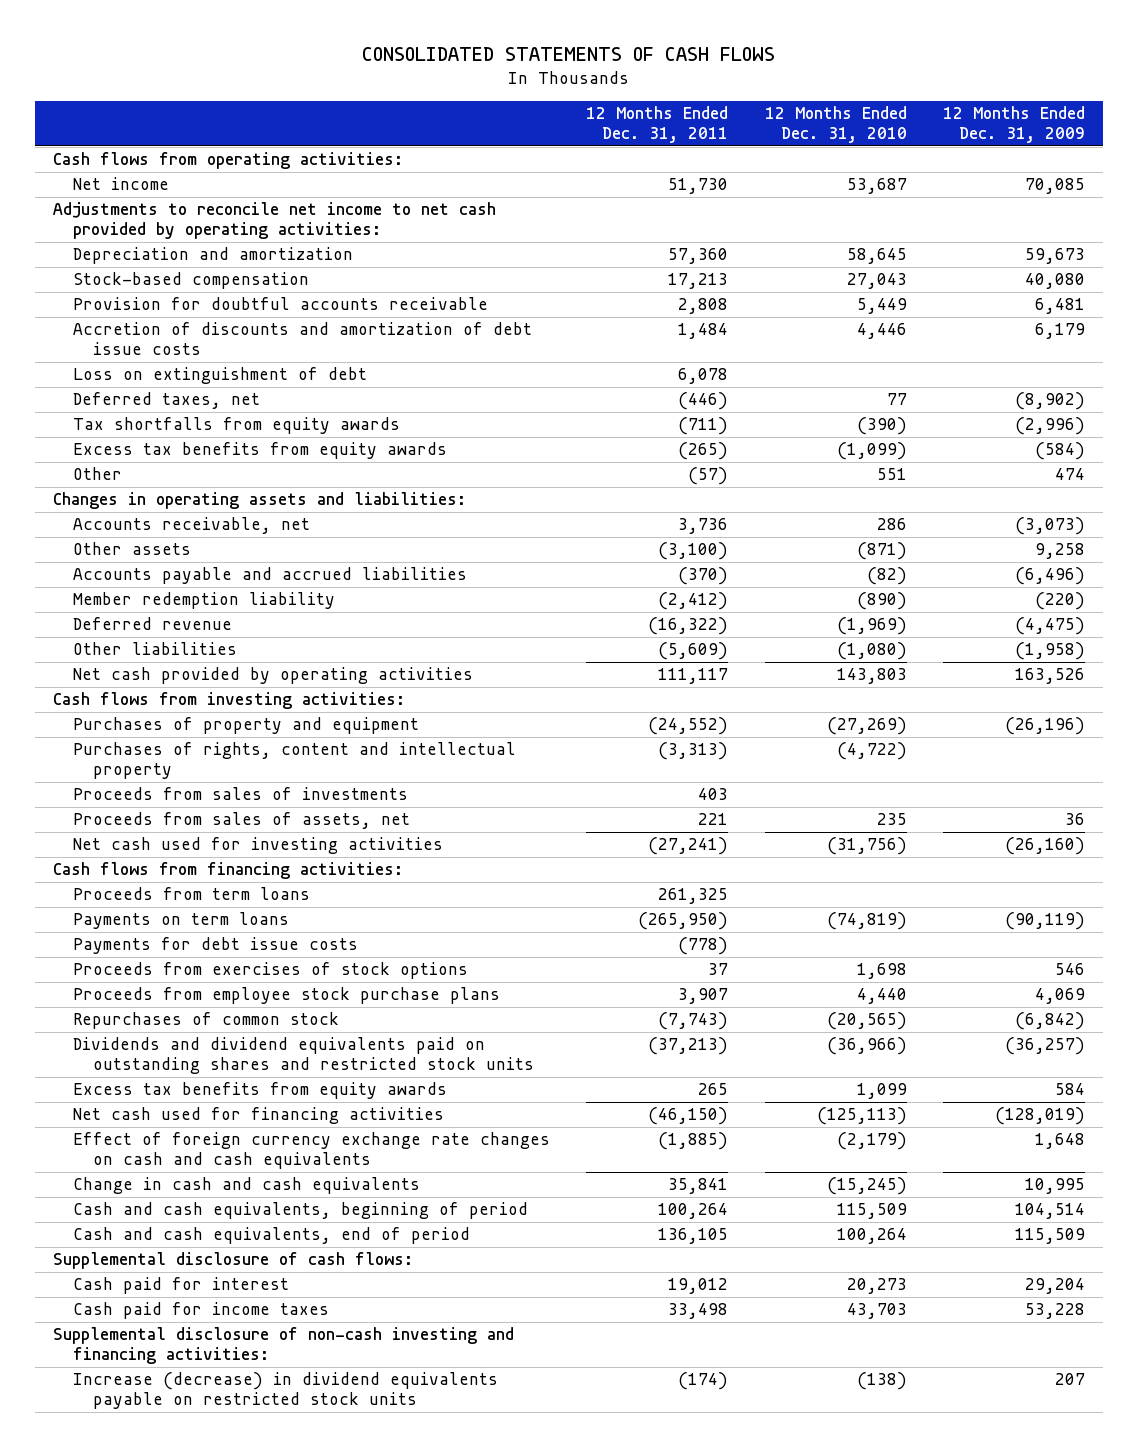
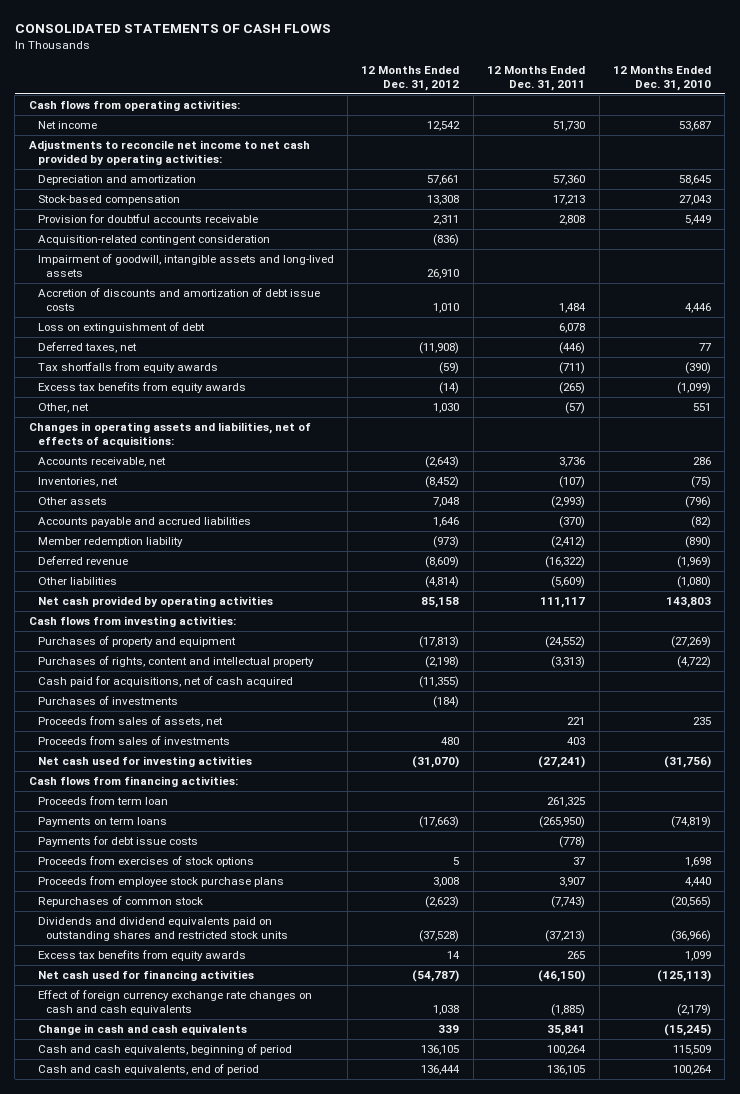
[942,106,1085,144] 12 Months Ended Dec. 31, 2009 -> none
none -> [361,66,460,92] 12 Months Ended Dec. 31, 2012
none -> [37,234,270,245] Acquisition-related contingent consideration
none -> [37,253,334,277] Impairment of goodwill, intangible assets and long-lived assets
[73,467,123,481] Other -> [37,402,89,413] Other, net
[53,492,467,510] Changes in operating assets and liabilities: -> [28,421,311,447] Changes in operating assets and liabilities, net of effects of acquisitions:
none -> [37,476,118,487] Inventories, net
[658,542,729,561] (3,100) -> [551,495,586,508] (2,993)
[856,542,907,561] (871) -> [684,495,711,508] (796)
none -> [37,675,293,687] Cash paid for acquisitions, net of cash acquired
none -> [37,695,178,705] Purchases of investments
[73,787,409,801] Proceeds from sales of investments -> [37,735,230,745] Proceeds from sales of investments
[73,887,311,901] Proceeds from term loans -> [37,795,168,805] Proceeds from term loan
[53,1252,414,1270] Supplemental disclosure of cash flows: -> none
[73,1277,290,1295] Cash paid for interest -> none
[73,1302,330,1320] Cash paid for income taxes -> none
[53,1327,515,1365] Supplemental disclosure of non-cash investing and financing activities: -> none
[73,1372,499,1410] Increase (decrease) in dividend equivalents payable on restricted stock units -> none

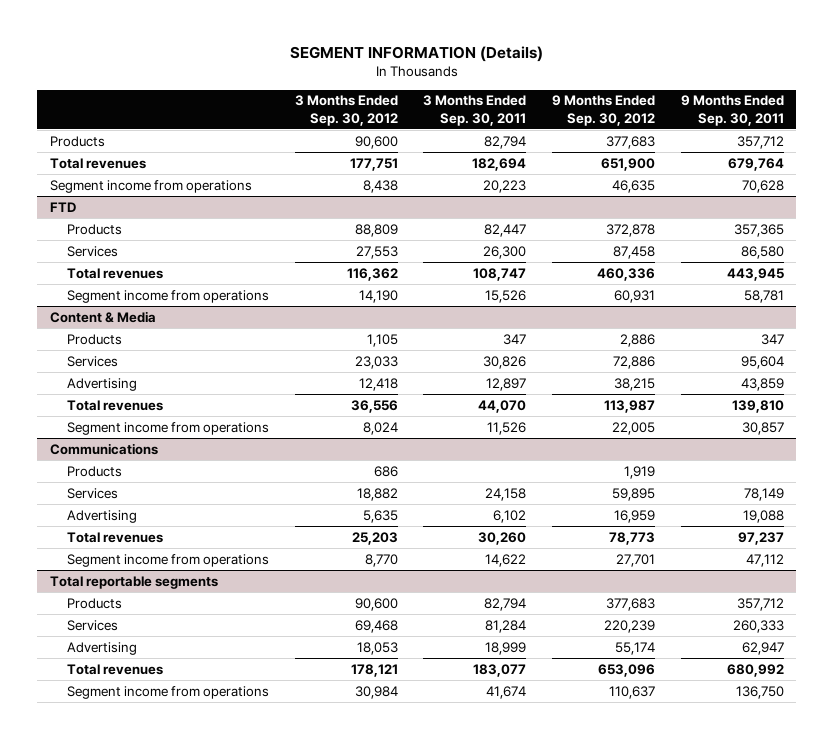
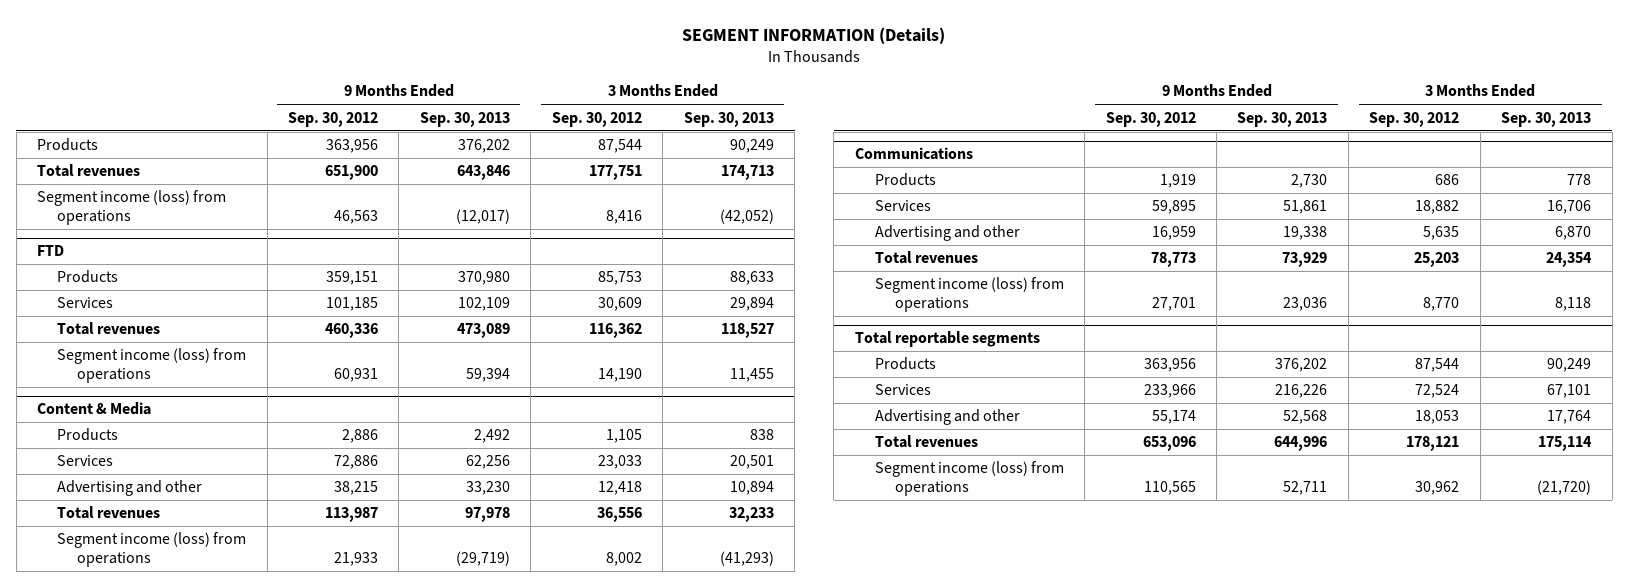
[423,95,527,126] 3 Months Ended Sep. 30, 2011 -> none
[680,95,784,126] 9 Months Ended Sep. 30, 2011 -> none
none -> [419,111,510,127] Sep. 30, 2013
none -> [683,111,774,127] Sep. 30, 2013
[354,135,398,149] 90,600 -> [597,139,642,154] 87,544
[606,135,656,149] 377,683 -> [325,139,378,154] 363,956
[49,179,252,193] Segment income from operations -> [37,190,227,225] Segment income (loss) from operations
[362,179,398,193] 8,438 -> [605,209,642,224] 8,416
[612,179,656,193] 46,635 -> [333,209,378,224] 46,563
[354,223,398,237] 88,809 -> [597,271,642,286] 85,753
[606,223,656,237] 372,878 -> [325,271,378,286] 359,151
[355,245,398,259] 27,553 -> [597,297,642,312] 30,609
[613,245,656,259] 87,458 -> [325,297,378,312] 101,185
[67,289,270,303] Segment income from operations -> [57,348,247,383] Segment income (loss) from operations
[67,377,138,391] Advertising -> [57,480,203,497] Advertising and other
[67,421,270,435] Segment income from operations -> [57,532,247,567] Segment income (loss) from operations
[362,421,398,435] 8,024 -> [605,551,642,566] 8,002
[612,421,656,435] 22,005 -> [333,551,378,566] 21,933
[67,509,138,523] Advertising -> [874,225,1020,242] Advertising and other
[67,553,270,567] Segment income from operations -> [874,277,1064,312] Segment income (loss) from operations
[354,597,398,611] 90,600 -> [1415,358,1460,373] 87,544
[606,597,656,611] 377,683 -> [1143,358,1196,373] 363,956
[354,619,398,633] 69,468 -> [1415,384,1460,399] 72,524
[604,619,656,633] 220,239 -> [1143,384,1196,399] 233,966
[67,641,138,655] Advertising -> [874,409,1020,426] Advertising and other
[67,685,270,699] Segment income from operations -> [874,461,1064,496] Segment income (loss) from operations
[354,685,398,699] 30,984 -> [1415,480,1460,495] 30,962
[609,685,656,699] 110,637 -> [1143,480,1196,495] 110,565

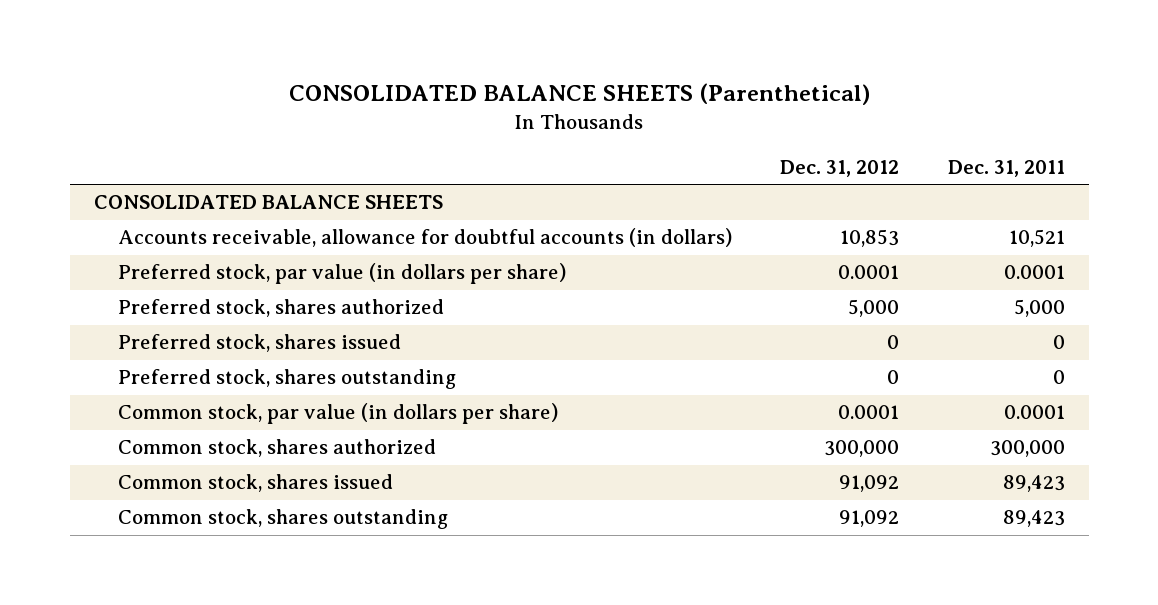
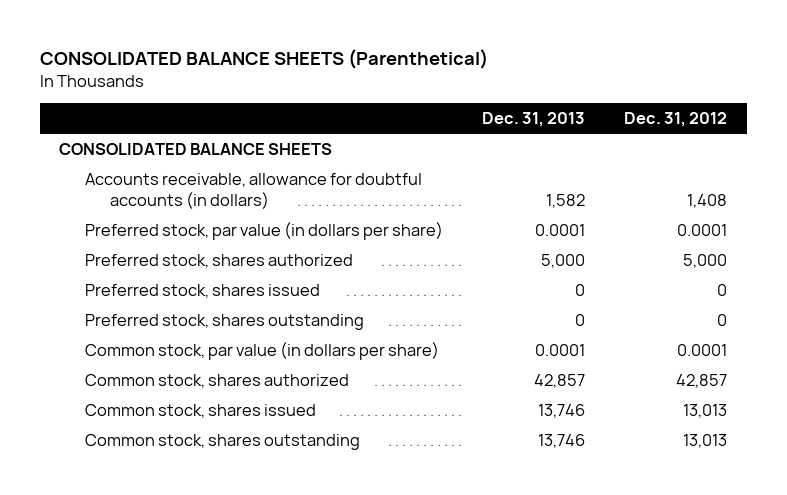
[947,160,1065,178] Dec. 31, 2011 -> none
none -> [482,112,586,128] Dec. 31, 2013
[840,229,900,248] 10,853 -> [687,193,728,208] 1,408
[824,440,900,458] 300,000 -> [676,373,728,388] 42,857
[839,475,900,493] 91,092 -> [683,403,728,418] 13,013
[839,510,900,528] 91,092 -> [683,433,728,448] 13,013

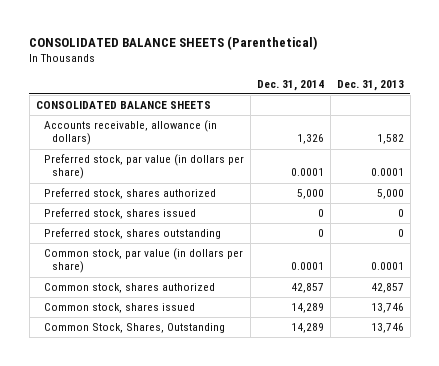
[624,112,728,128] Dec. 31, 2012 -> none
none -> [256,79,324,91] Dec. 31, 2014
[84,172,422,209] Accounts receivable, allowance for doubtful accounts (in dollars) -> [43,120,217,146] Accounts receivable, allowance (in dollars)
[84,433,360,450] Common stock, shares outstanding -> [43,323,225,334] Common Stock, Shares, Outstanding

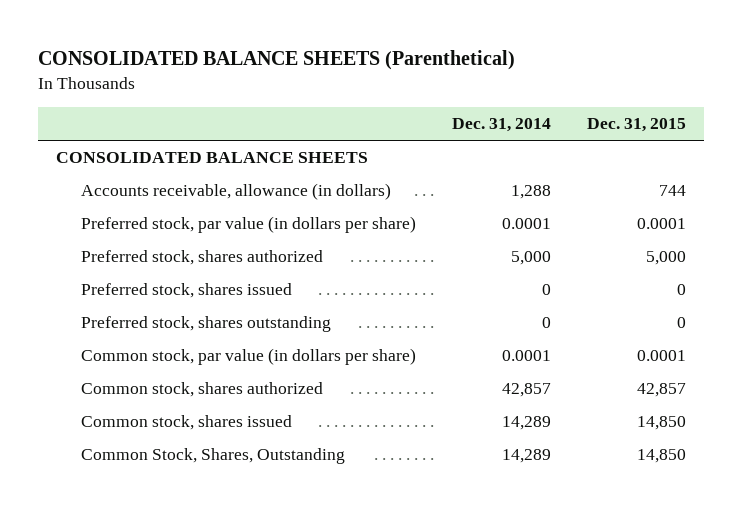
[336,79,404,91] Dec. 31, 2013 -> none
none -> [586,118,686,133] Dec. 31, 2015
[296,134,324,145] 1,326 -> [510,185,551,200] 1,288

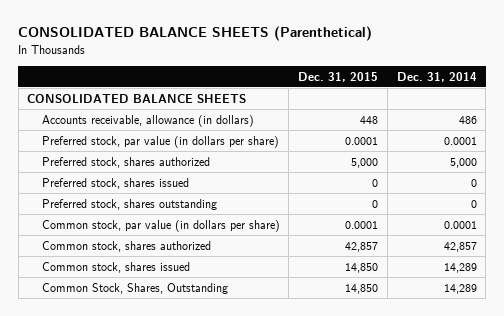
[510,185,551,200] 1,288 -> [458,115,477,124] 486
[658,185,686,197] 744 -> [360,115,379,124] 448

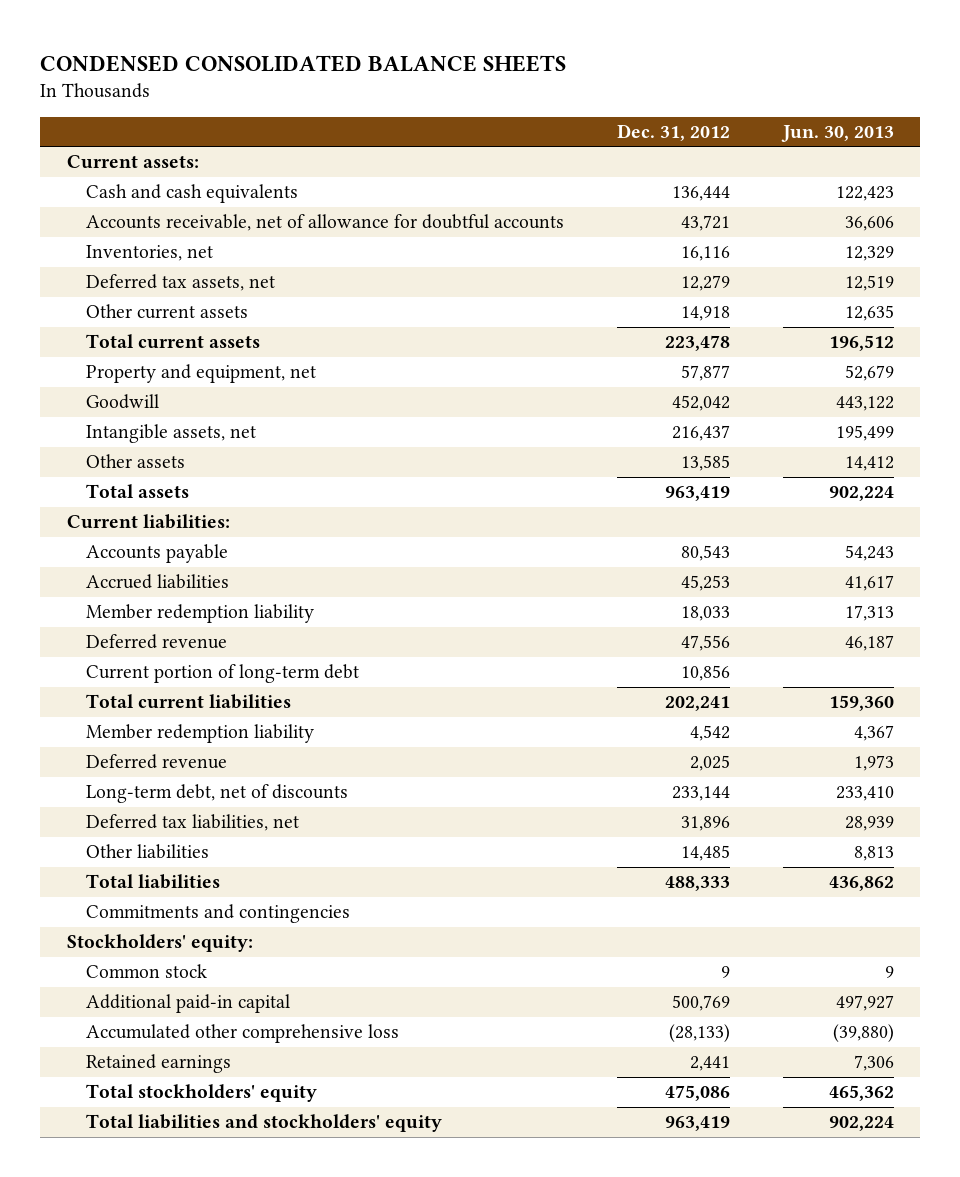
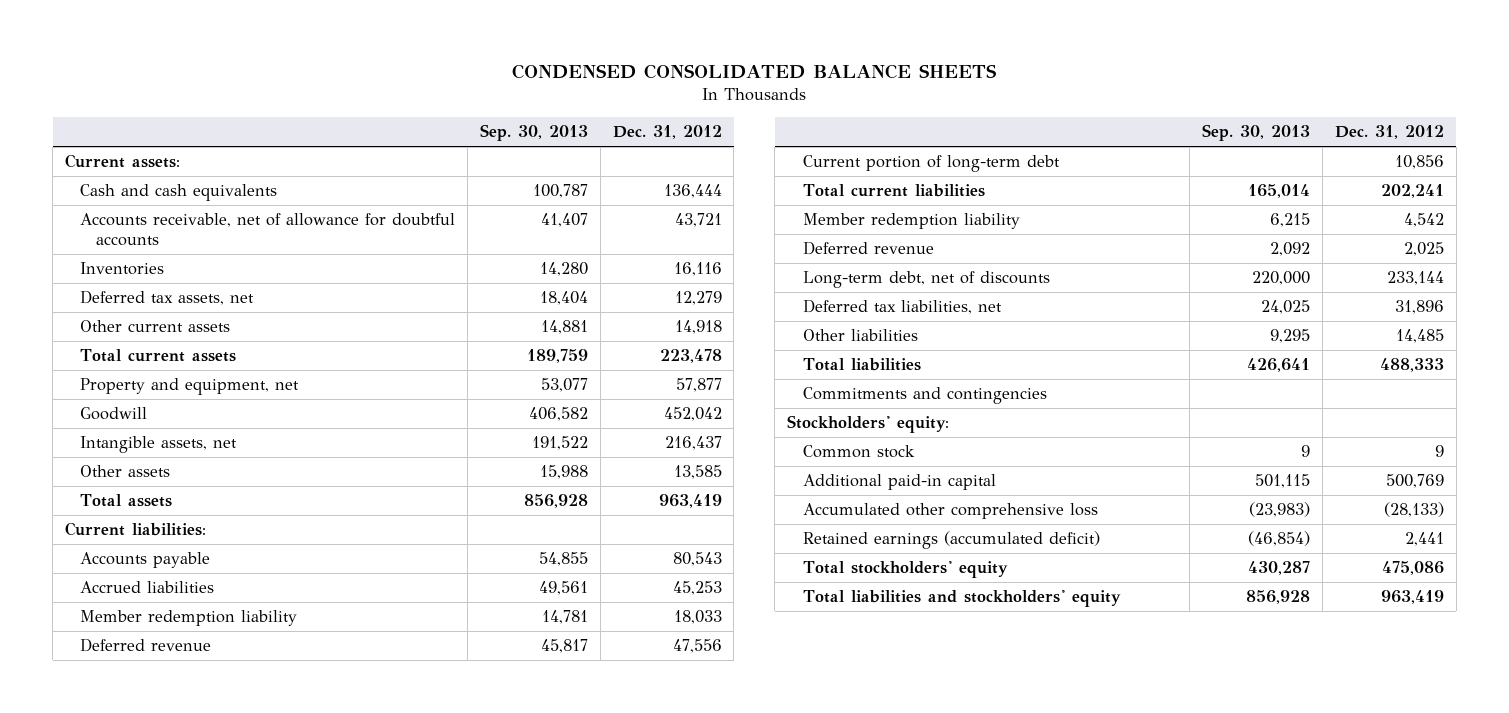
[780,124,894,142] Jun. 30, 2013 -> none
none -> [480,124,589,142] Sep. 30, 2013
[85,245,213,262] Inventories, net -> [80,262,165,276] Inventories
[85,1054,231,1074] Retained earnings -> [802,531,1100,550] Retained earnings (accumulated deficit)

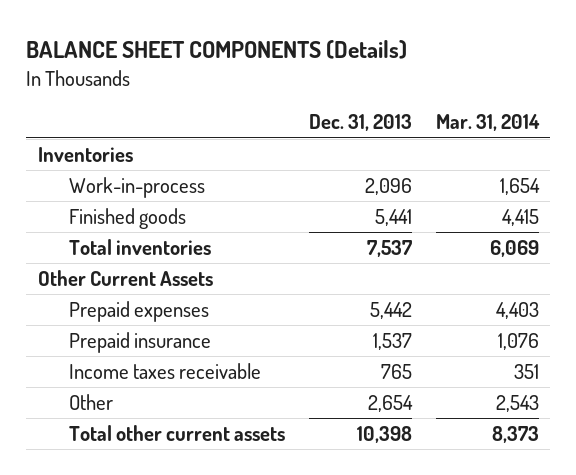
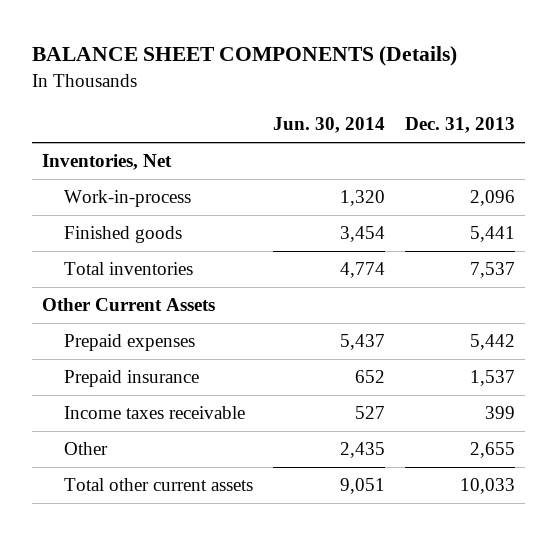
[435,114,540,132] Mar. 31, 2014 -> none
none -> [273,117,386,134] Jun. 30, 2014
[37,147,133,163] Inventories -> [42,154,173,171] Inventories, Net
[380,364,412,380] 765 -> [485,406,516,420] 399
[367,395,413,413] 2,654 -> [470,442,516,459] 2,655
[356,426,412,444] 10,398 -> [460,478,516,495] 10,033

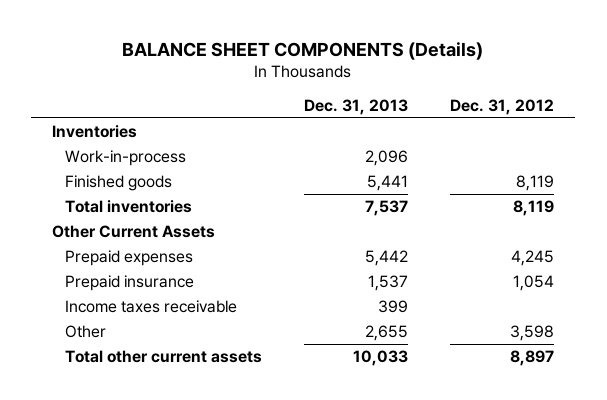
[273,117,386,134] Jun. 30, 2014 -> none
none -> [450,99,555,116] Dec. 31, 2012
[42,154,173,171] Inventories, Net -> [52,124,138,138] Inventories

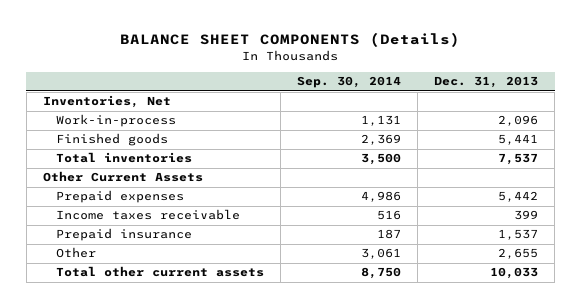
[450,99,555,116] Dec. 31, 2012 -> none
none -> [296,76,401,89] Sep. 30, 2014
[52,124,138,138] Inventories -> [42,95,171,109] Inventories, Net
[64,274,194,291] Prepaid insurance -> [55,228,192,242] Prepaid insurance

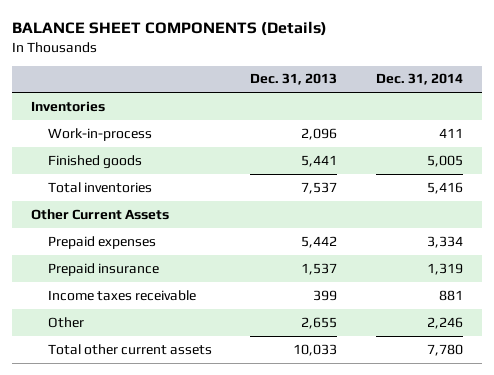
[296,76,401,89] Sep. 30, 2014 -> none
none -> [375,73,463,86] Dec. 31, 2014
[42,95,171,109] Inventories, Net -> [30,100,105,112] Inventories
[55,209,240,221] Income taxes receivable -> [47,289,196,301] Income taxes receivable

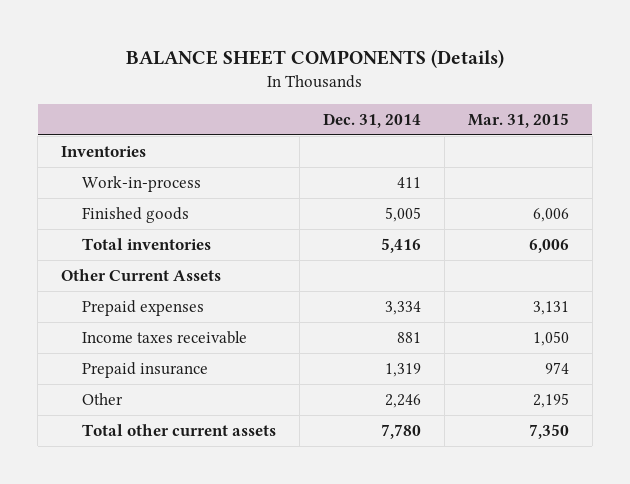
[250,73,338,86] Dec. 31, 2013 -> none
none -> [467,112,569,128] Mar. 31, 2015
[47,262,159,276] Prepaid insurance -> [82,362,209,379] Prepaid insurance

